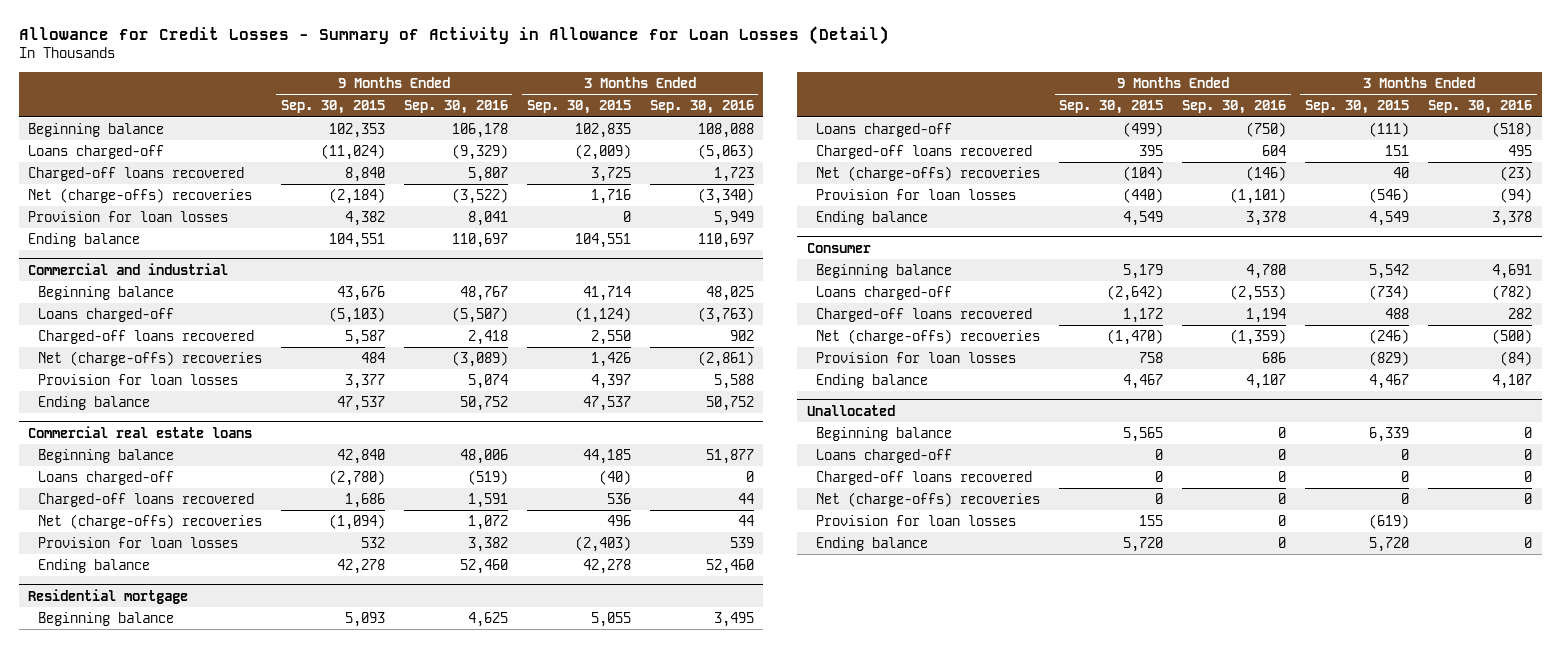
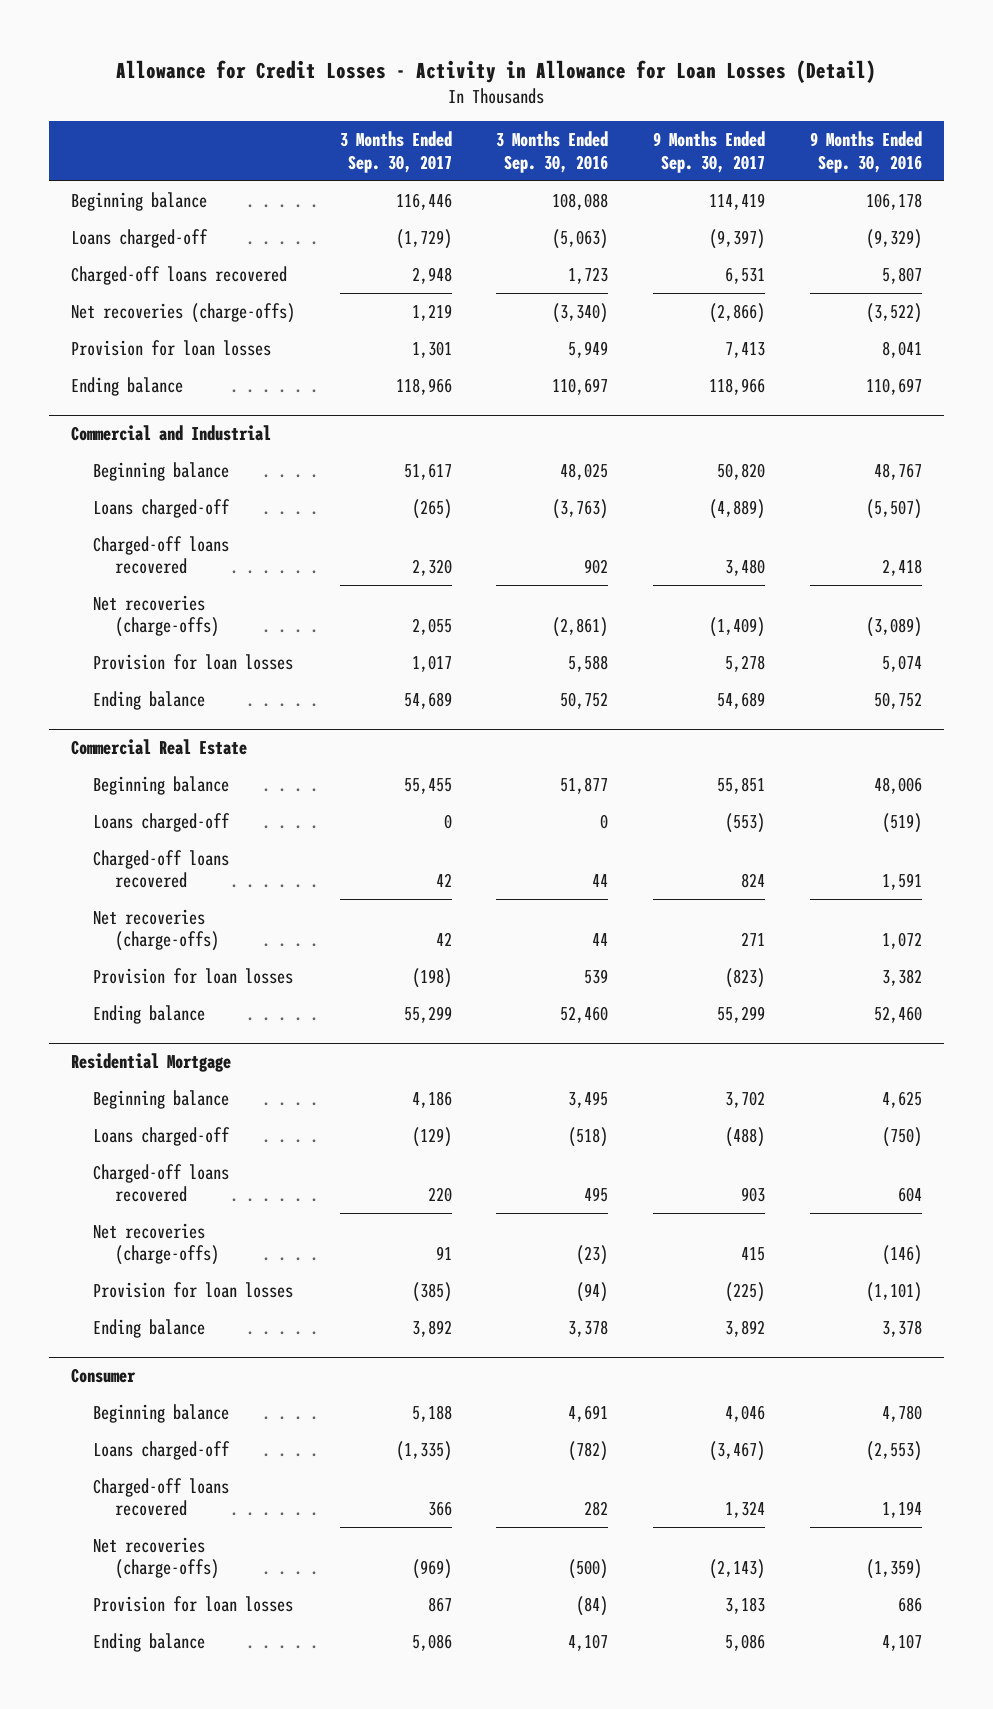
[18,25,889,45] Allowance for Credit Losses - Summary of Activity in Allowance for Loan Losses (Detail) -> [116,59,877,83] Allowance for Credit Losses - Activity in Allowance for Loan Losses (Detail)
[280,100,385,115] Sep. 30, 2015 -> none
[526,100,631,115] Sep. 30, 2015 -> none
none -> [339,131,452,173] 3 Months Ended Sep. 30, 2017
none -> [652,131,765,173] 9 Months Ended Sep. 30, 2017
[28,187,253,203] Net (charge-offs) recoveries -> [71,302,296,323] Net recoveries (charge-offs)
[28,262,229,275] Commercial and industrial -> [71,425,272,442] Commercial and Industrial
[37,350,262,366] Net (charge-offs) recoveries -> [93,594,219,638] Net recoveries (charge-offs)
[28,425,253,438] Commercial real estate loans -> [71,739,248,756] Commercial Real Estate
[37,513,262,529] Net (charge-offs) recoveries -> [93,908,219,952] Net recoveries (charge-offs)
[28,588,189,604] Residential mortgage -> [71,1053,232,1073] Residential Mortgage
[816,165,1041,181] Net (charge-offs) recoveries -> [93,1222,219,1266] Net recoveries (charge-offs)
[816,328,1041,344] Net (charge-offs) recoveries -> [93,1536,219,1580] Net recoveries (charge-offs)
[806,404,895,416] Unallocated -> none
[816,426,953,441] Beginning balance -> none
[816,448,953,463] Loans charged-off -> none
[816,470,1033,485] Charged-off loans recovered -> none
[816,491,1041,507] Net (charge-offs) recoveries -> none
[816,514,1017,526] Provision for loan losses -> none
[816,536,929,551] Ending balance -> none

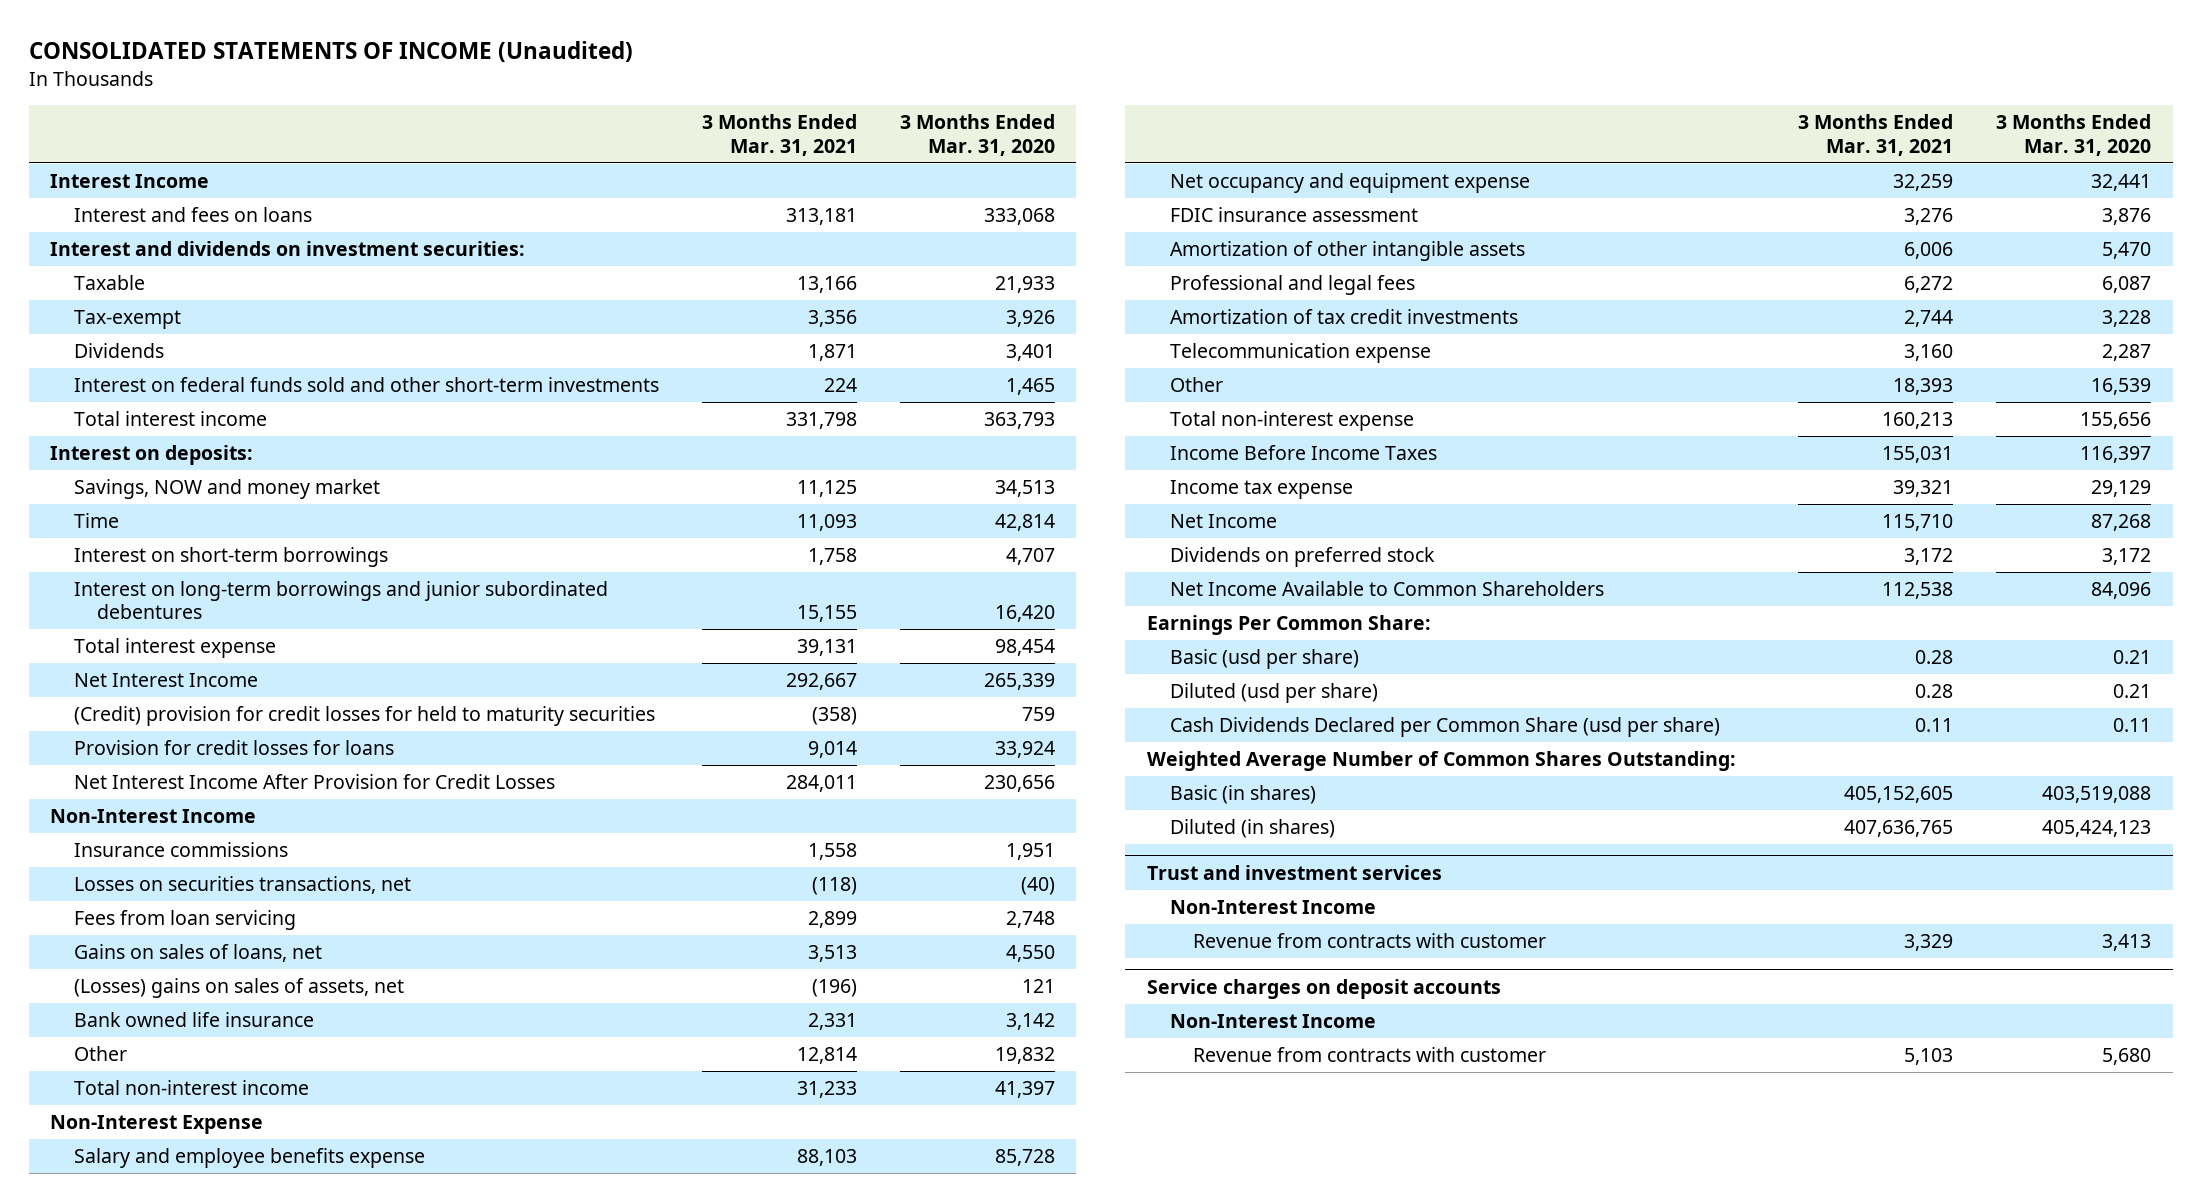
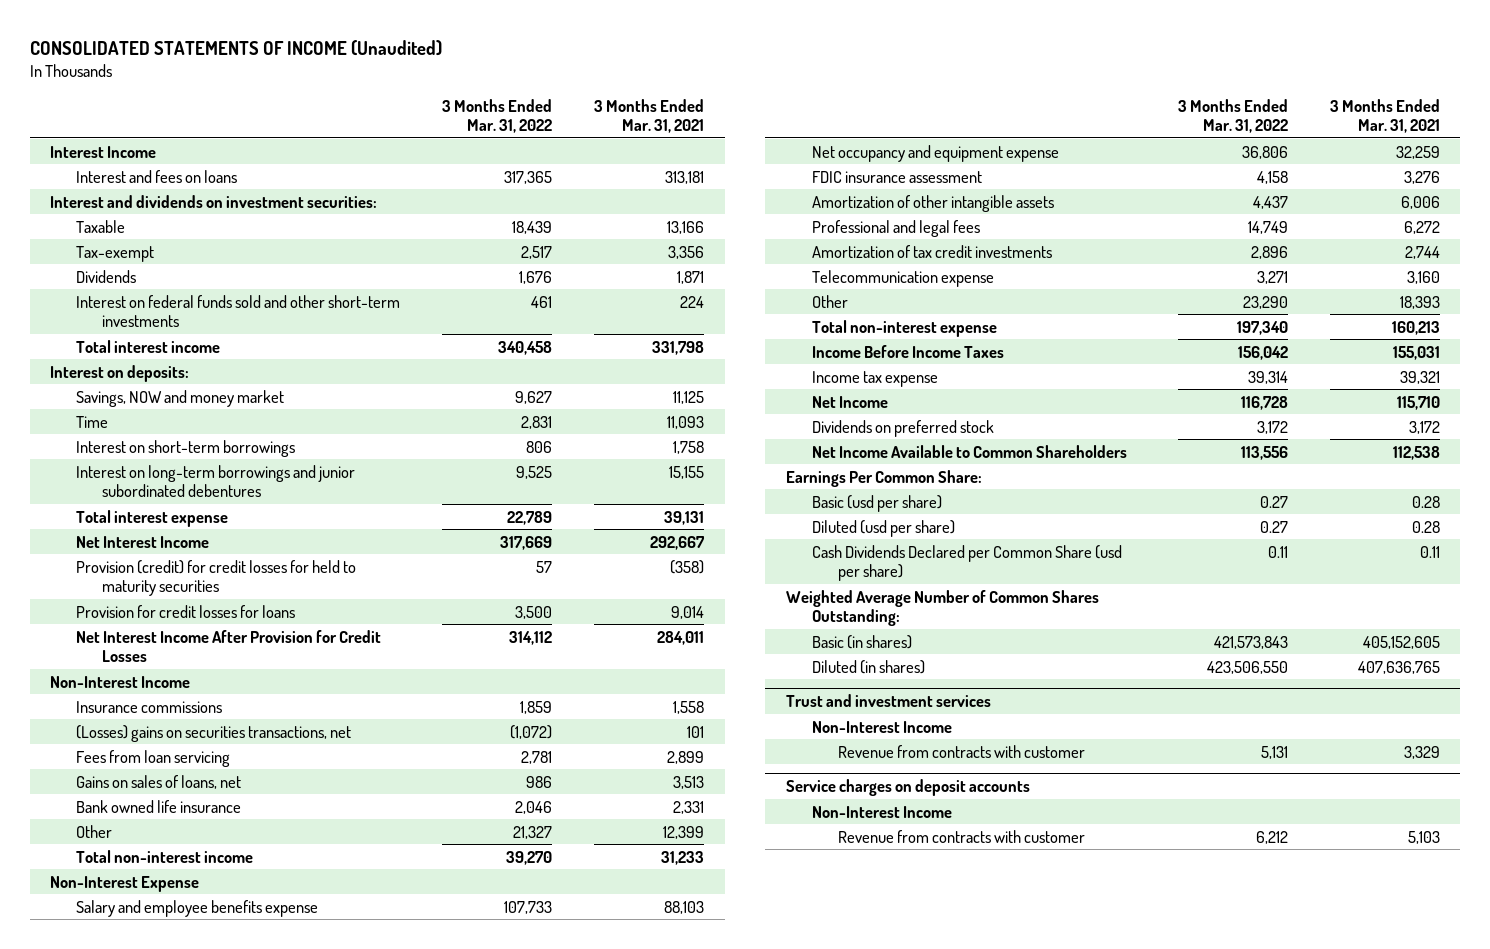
[899,114,1055,156] 3 Months Ended Mar. 31, 2020 -> none
none -> [442,98,553,133] 3 Months Ended Mar. 31, 2022
[73,706,655,727] (Credit) provision for credit losses for held to maturity securities -> [76,559,357,596] Provision (credit) for credit losses for held to maturity securities
[73,876,411,895] Losses on securities transactions, net -> [76,724,352,742] (Losses) gains on securities transactions, net
[811,877,857,896] (118) -> [686,725,704,738] 101
[73,978,404,999] (Losses) gains on sales of assets, net -> none
[796,1047,857,1065] 12,814 -> [662,825,704,839] 12,399

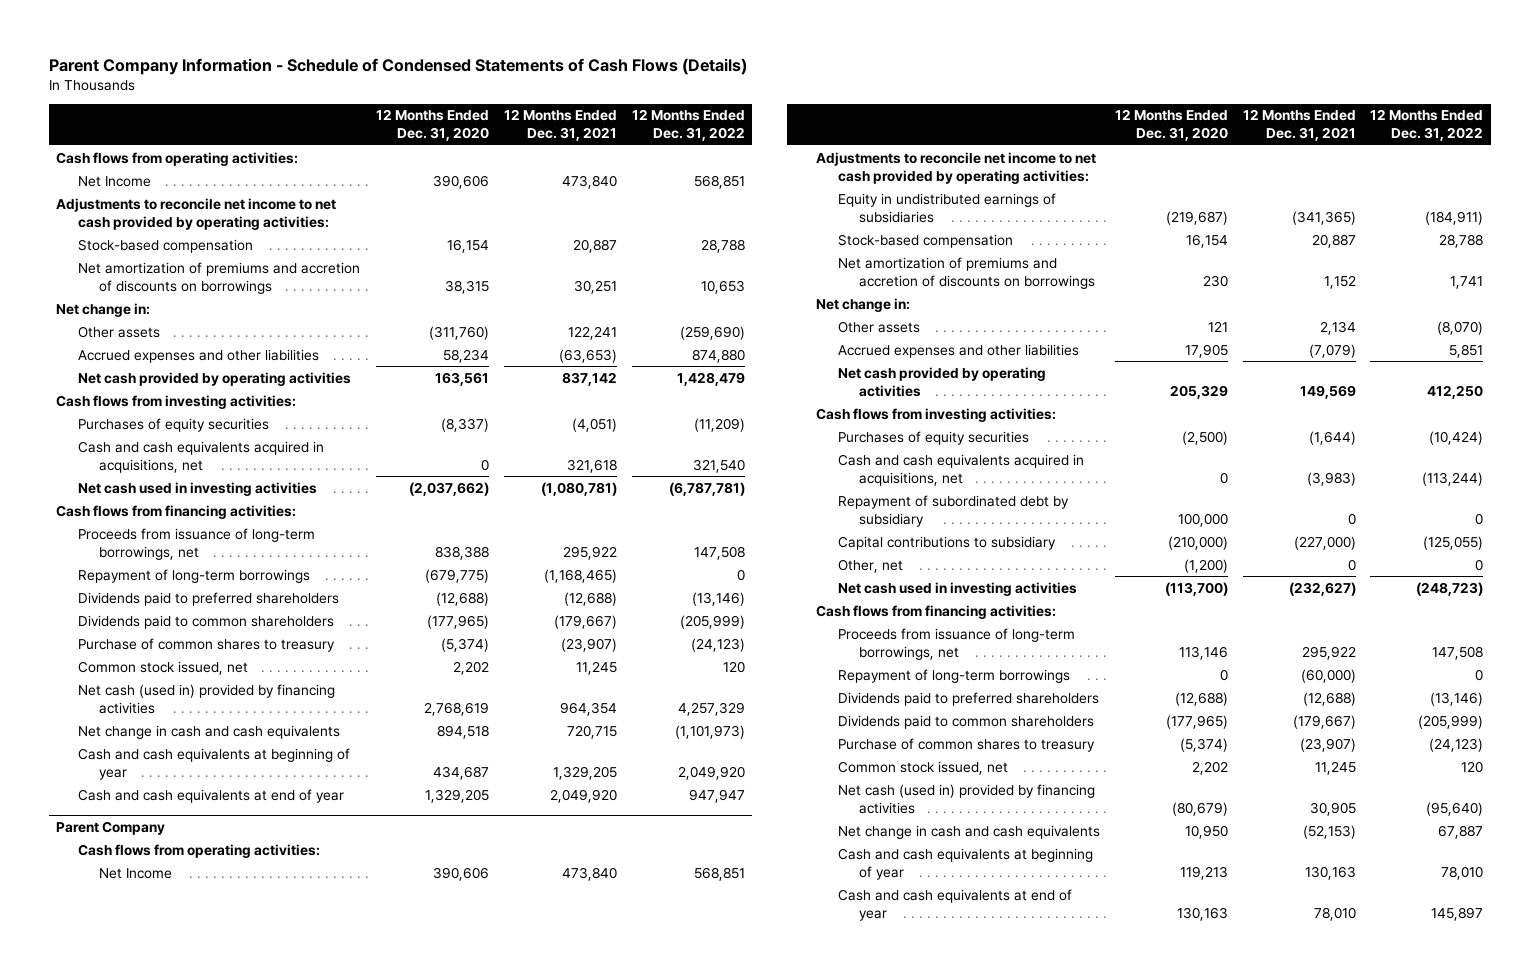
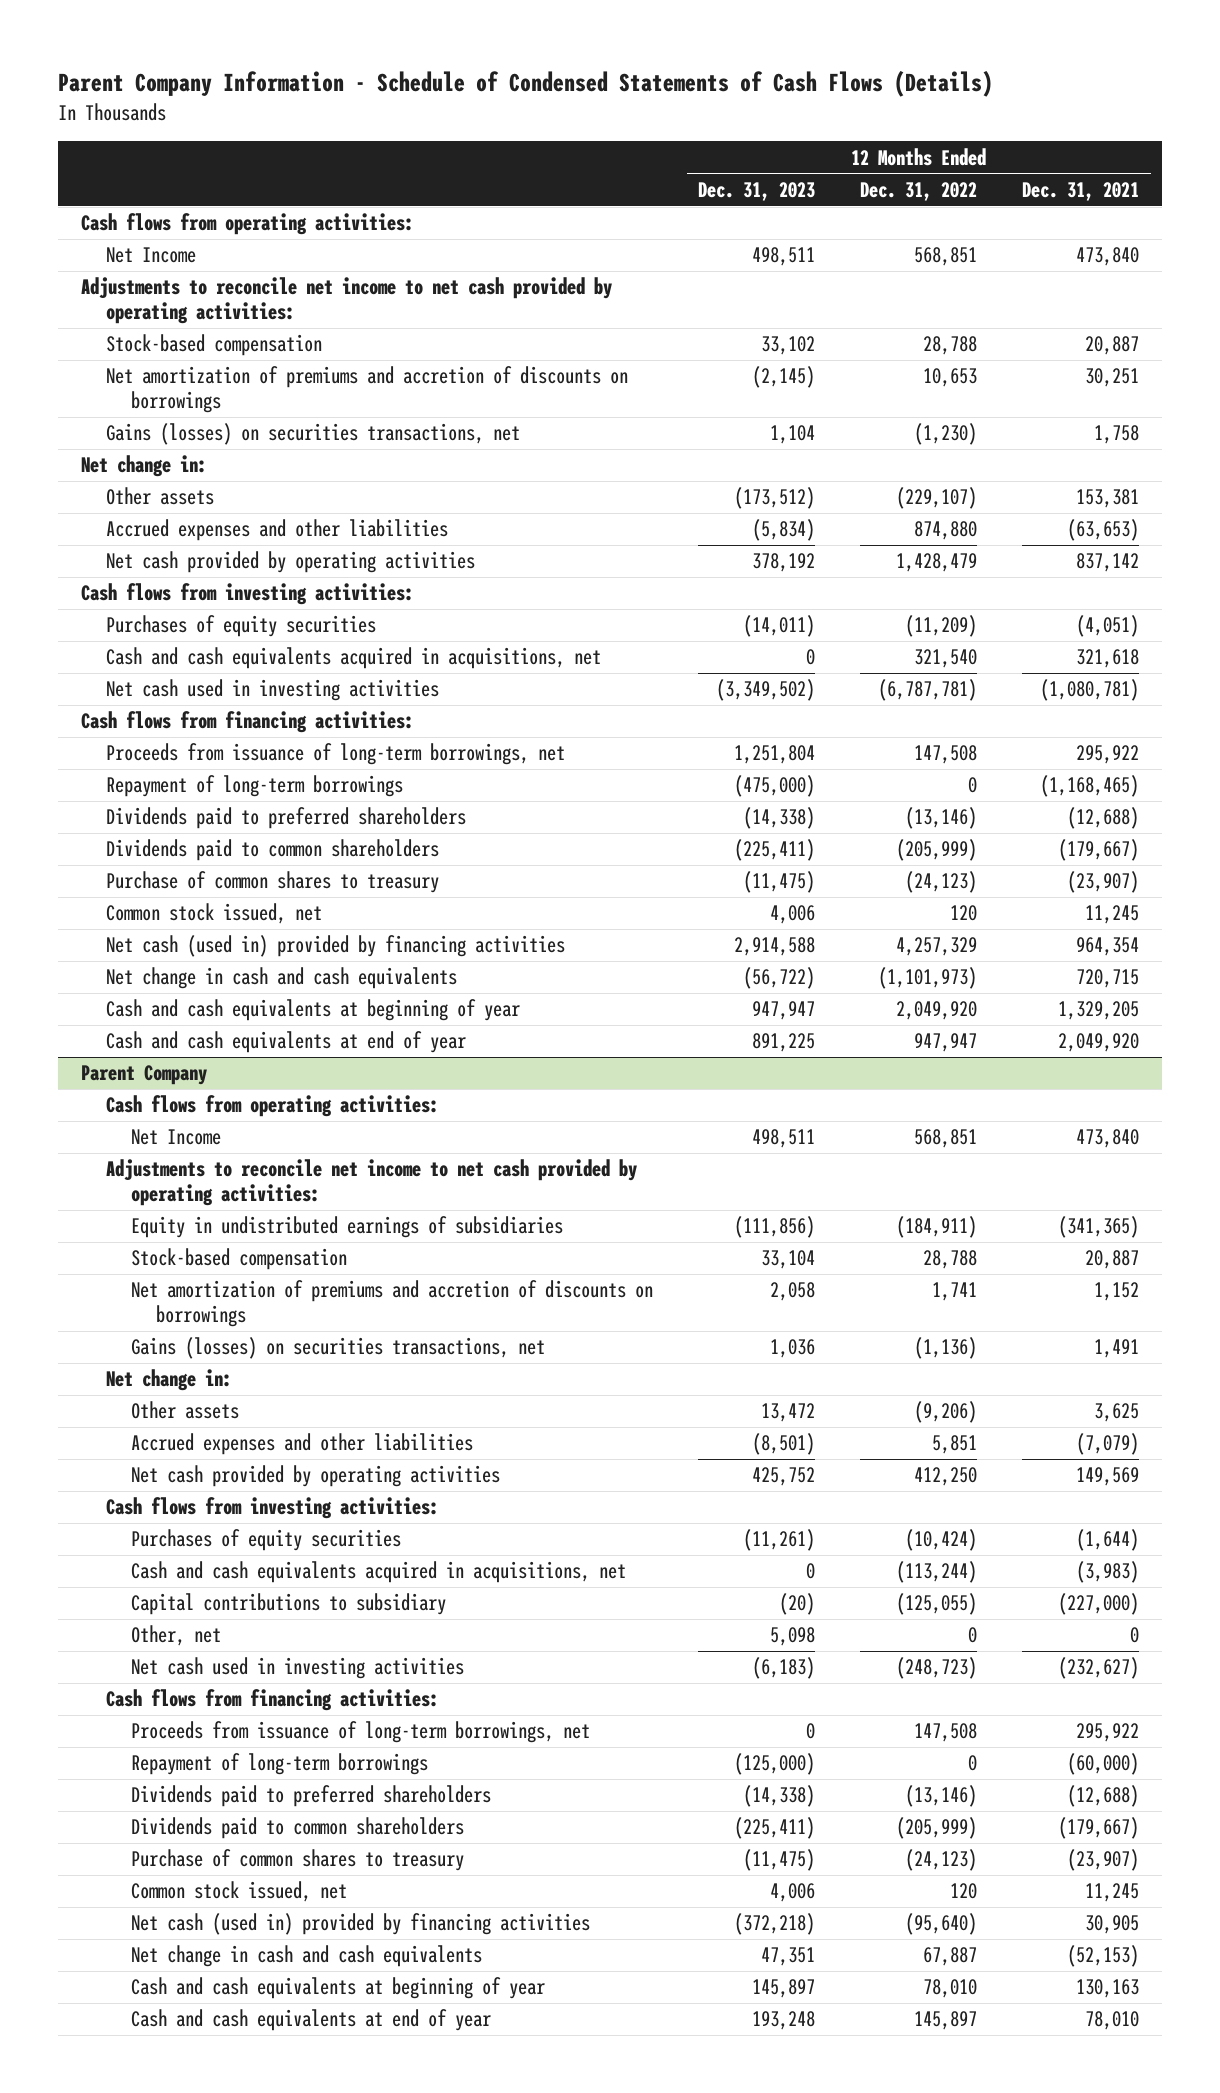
[375,109,489,142] 12 Months Ended Dec. 31, 2020 -> none
none -> [698,181,816,201] Dec. 31, 2023
none -> [106,423,521,446] Gains (losses) on securities transactions, net
[567,325,617,340] 122,241 -> [1076,489,1140,509] 153,381
[679,325,745,340] (259,690) -> [896,487,978,510] (229,107)
none -> [131,1337,546,1360] Gains (losses) on securities transactions, net
[1319,320,1356,335] 2,134 -> [1094,1403,1140,1423] 3,625
[1437,320,1484,335] (8,070) -> [914,1401,978,1424] (9,206)
[837,494,1069,527] Repayment of subordinated debt by subsidiary -> none

